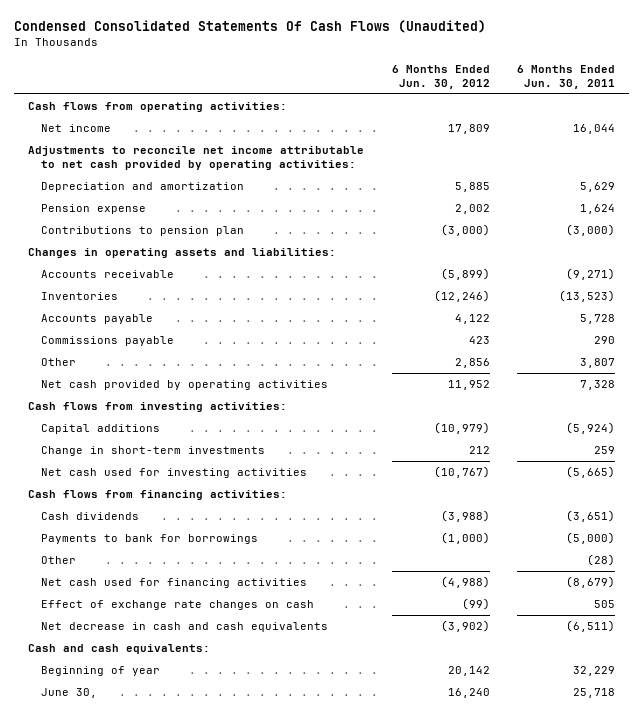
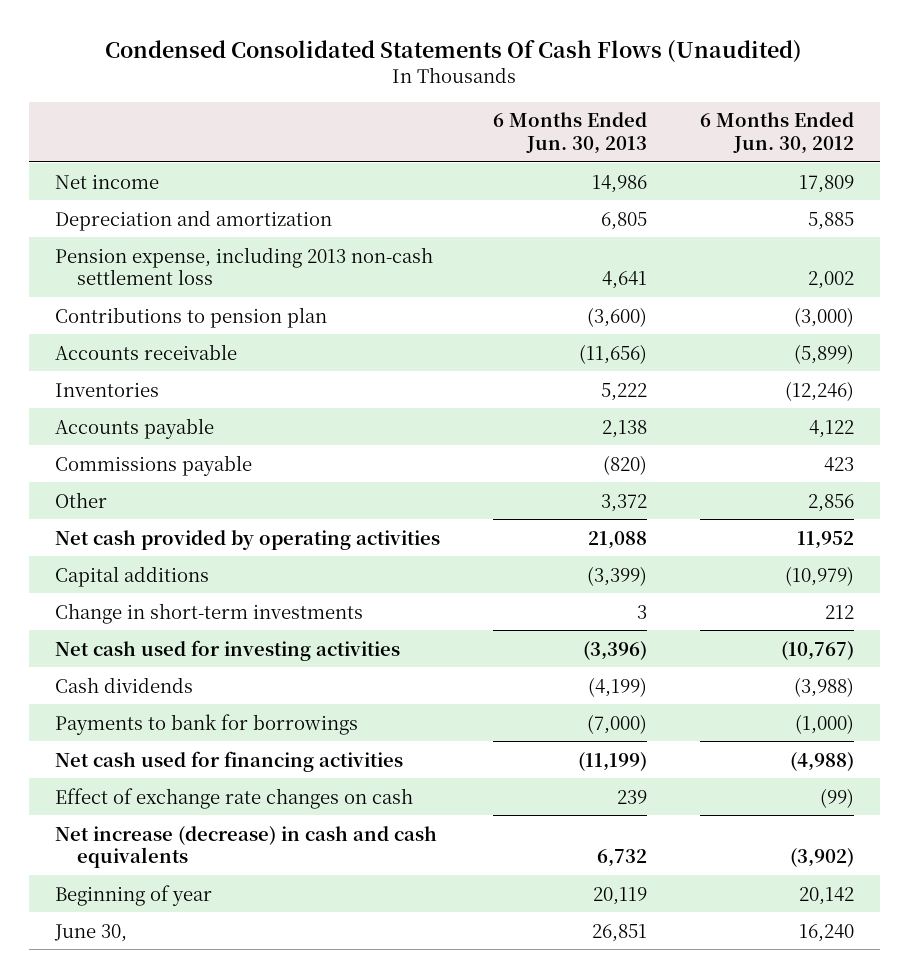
[517,64,616,89] 6 Months Ended Jun. 30, 2011 -> none
none -> [492,112,647,154] 6 Months Ended Jun. 30, 2013
[27,102,287,113] Cash flows from operating activities: -> none
[27,146,364,171] Adjustments to reconcile net income attributable to net cash provided by operating activities: -> none
[41,204,147,215] Pension expense -> [55,246,434,286] Pension expense, including 2013 non-cash settlement loss
[27,248,336,259] Changes in operating assets and liabilities: -> none
[27,402,287,413] Cash flows from investing activities: -> none
[27,490,287,501] Cash flows from financing activities: -> none
[41,556,77,565] Other -> none
[27,644,210,655] Cash and cash equivalents: -> none
[41,622,329,633] Net decrease in cash and cash equivalents -> [55,825,438,869] Net increase (decrease) in cash and cash equivalents

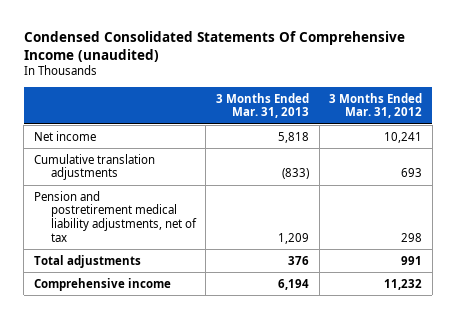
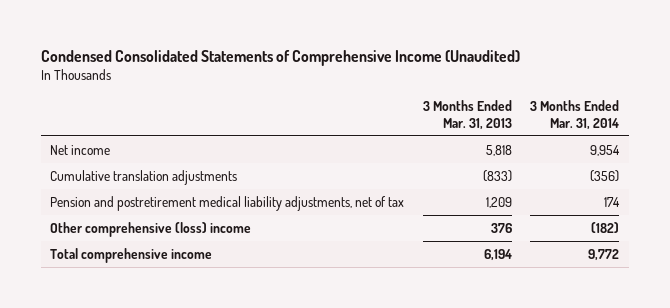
[23,30,405,62] Condensed Consolidated Statements Of Comprehensive Income (unaudited) -> [41,49,521,66] Condensed Consolidated Statements of Comprehensive Income (Unaudited)
[329,92,423,119] 3 Months Ended Mar. 31, 2012 -> none
none -> [530,99,620,130] 3 Months Ended Mar. 31, 2014
[33,254,141,268] Total adjustments -> [50,221,252,237] Other comprehensive (loss) income
[33,277,171,291] Comprehensive income -> [50,247,213,263] Total comprehensive income

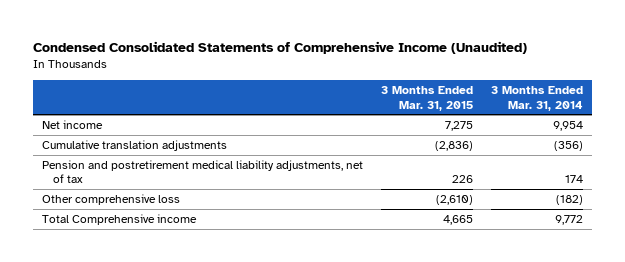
[422,99,512,130] 3 Months Ended Mar. 31, 2013 -> none
none -> [380,86,473,111] 3 Months Ended Mar. 31, 2015
[50,221,252,237] Other comprehensive (loss) income -> [42,193,181,205] Other comprehensive loss
[50,247,213,263] Total comprehensive income -> [42,213,198,225] Total Comprehensive income

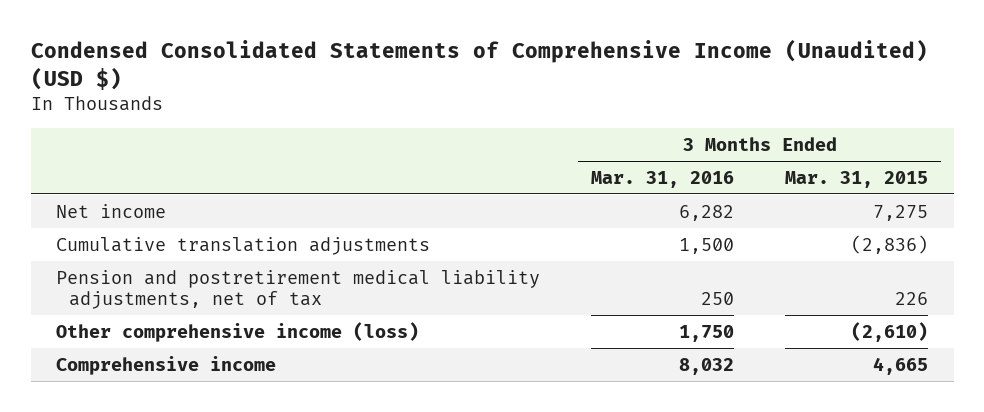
[33,40,528,54] Condensed Consolidated Statements of Comprehensive Income (Unaudited) -> [30,39,928,91] Condensed Consolidated Statements of Comprehensive Income (Unaudited) (USD $)
[490,86,583,111] 3 Months Ended Mar. 31, 2014 -> none
none -> [591,170,735,188] Mar. 31, 2016
[42,193,181,205] Other comprehensive loss -> [56,321,420,342] Other comprehensive income (loss)
[42,213,198,225] Total Comprehensive income -> [56,355,277,375] Comprehensive income

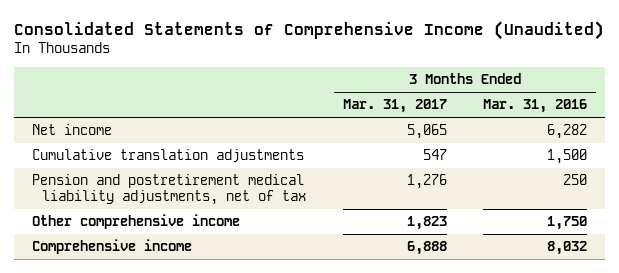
[30,39,928,91] Condensed Consolidated Statements of Comprehensive Income (Unaudited) (USD $) -> [13,20,604,40] Consolidated Statements of Comprehensive Income (Unaudited)
[785,170,929,188] Mar. 31, 2015 -> none
none -> [342,99,447,114] Mar. 31, 2017
[56,321,420,342] Other comprehensive income (loss) -> [32,214,241,230] Other comprehensive income

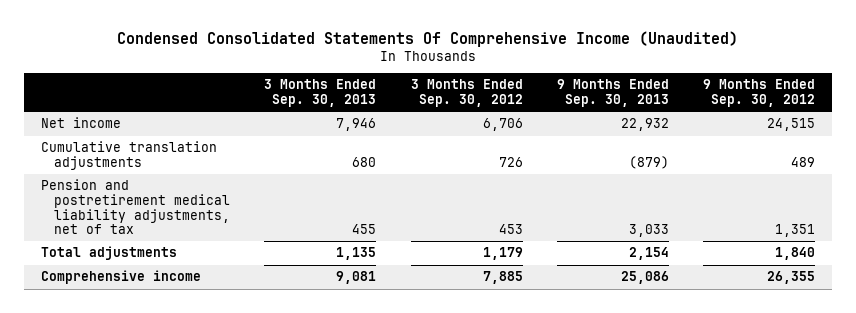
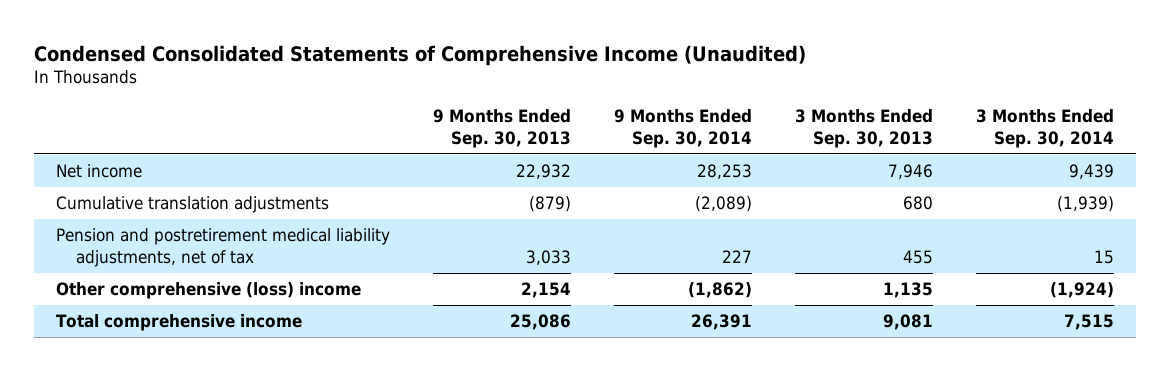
[117,30,739,47] Condensed Consolidated Statements Of Comprehensive Income (Unaudited) -> [34,44,807,66] Condensed Consolidated Statements of Comprehensive Income (Unaudited)
[410,79,523,108] 3 Months Ended Sep. 30, 2012 -> none
[703,79,816,108] 9 Months Ended Sep. 30, 2012 -> none
none -> [613,109,752,149] 9 Months Ended Sep. 30, 2014
none -> [976,109,1115,149] 3 Months Ended Sep. 30, 2014
[41,246,178,261] Total adjustments -> [55,282,361,300] Other comprehensive (loss) income
[41,270,202,285] Comprehensive income -> [55,314,302,332] Total comprehensive income

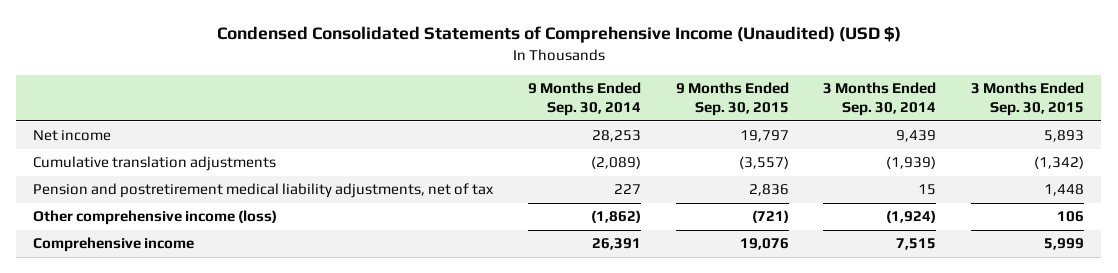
[34,44,807,66] Condensed Consolidated Statements of Comprehensive Income (Unaudited) -> [216,26,901,44] Condensed Consolidated Statements of Comprehensive Income (Unaudited) (USD $)
[432,109,571,149] 9 Months Ended Sep. 30, 2013 -> none
[795,109,934,149] 3 Months Ended Sep. 30, 2013 -> none
none -> [675,82,789,117] 9 Months Ended Sep. 30, 2015
none -> [971,82,1085,117] 3 Months Ended Sep. 30, 2015
[55,282,361,300] Other comprehensive (loss) income -> [33,210,278,226] Other comprehensive income (loss)
[55,314,302,332] Total comprehensive income -> [33,237,195,253] Comprehensive income

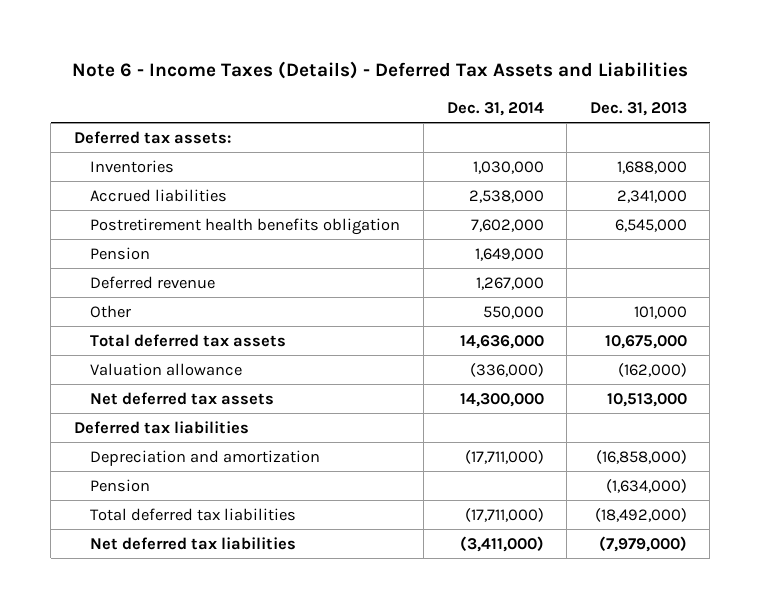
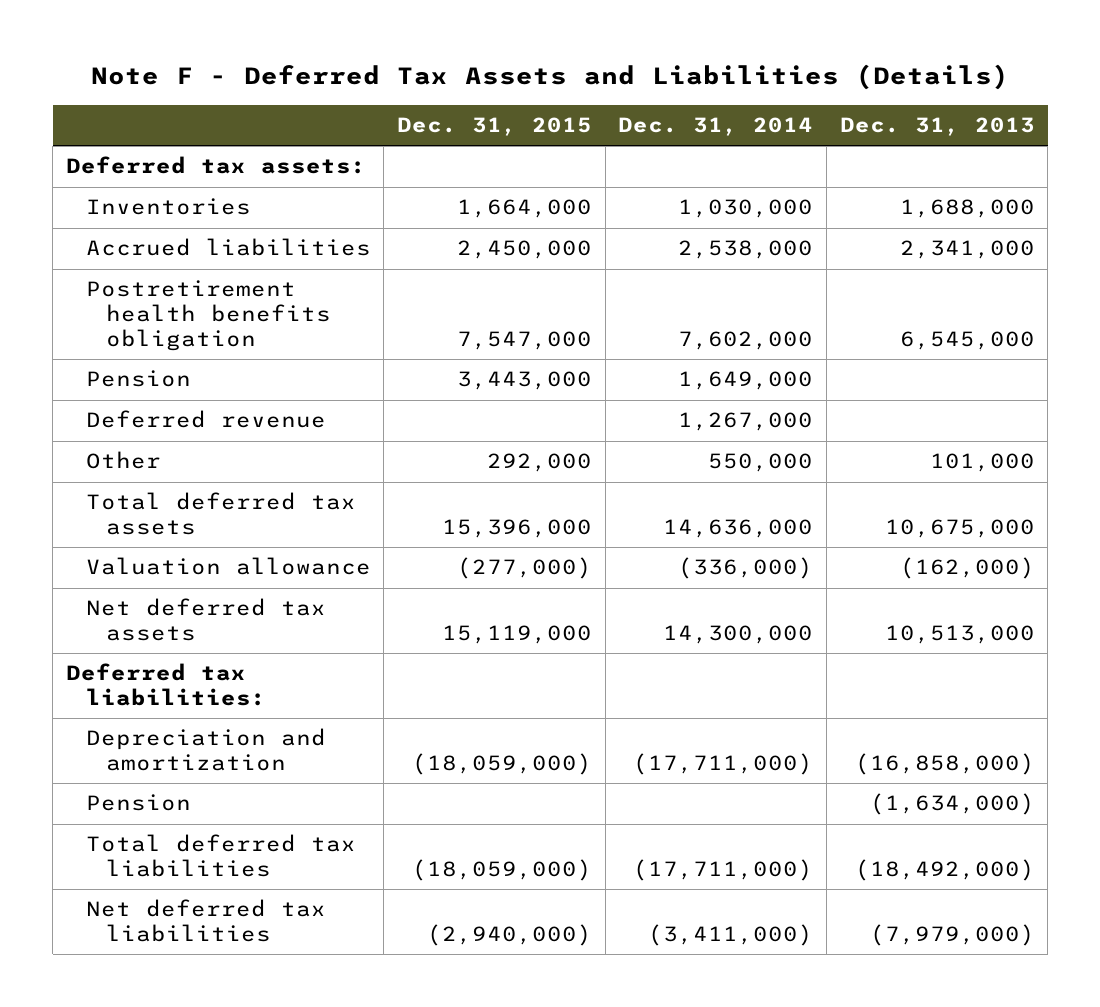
[72,61,689,80] Note 6 - Income Taxes (Details) - Deferred Tax Assets and Liabilities -> [91,64,1010,91] Note F - Deferred Tax Assets and Liabilities (Details)
none -> [397,116,593,136] Dec. 31, 2015
[73,420,249,434] Deferred tax liabilities -> [65,663,266,707] Deferred tax liabilities:

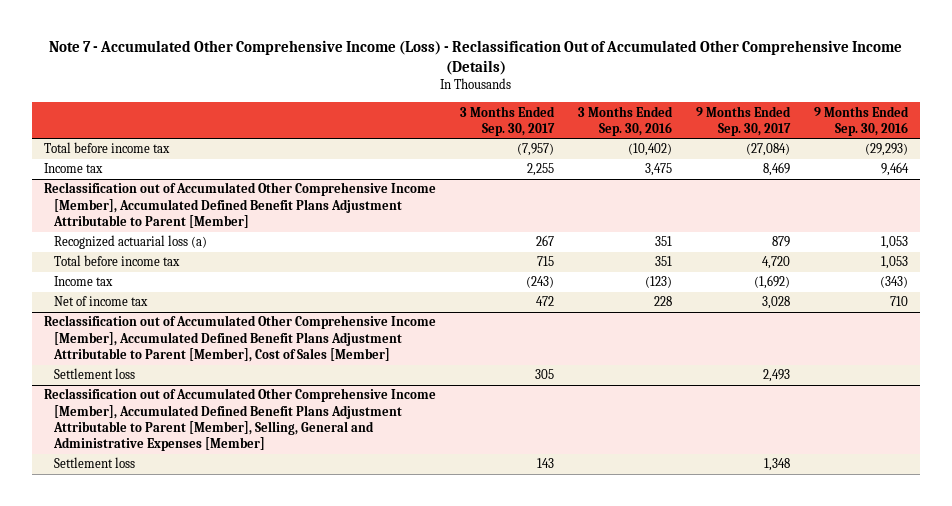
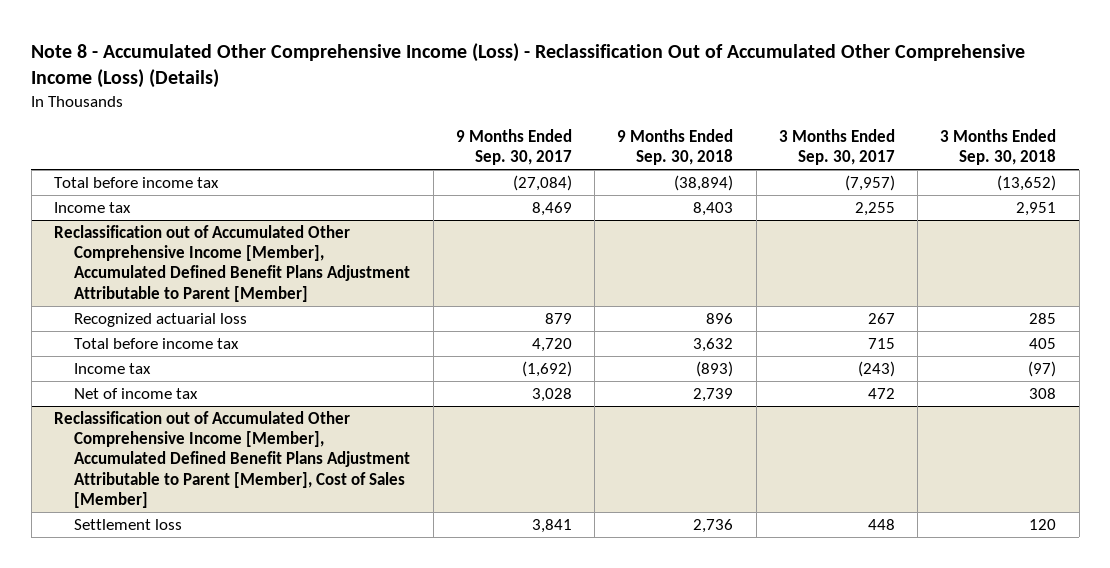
[48,39,902,75] Note 7 - Accumulated Other Comprehensive Income (Loss) - Reclassification Out of Accumulated Other Comprehensive Income (Details) -> [31,42,1026,89] Note 8 - Accumulated Other Comprehensive Income (Loss) - Reclassification Out of Accumulated Other Comprehensive Income (Loss) (Details)
[577,105,673,136] 3 Months Ended Sep. 30, 2016 -> none
[813,105,909,136] 9 Months Ended Sep. 30, 2016 -> none
none -> [617,128,734,166] 9 Months Ended Sep. 30, 2018
none -> [940,128,1057,166] 3 Months Ended Sep. 30, 2018
[54,235,208,250] Recognized actuarial loss (a) -> [74,312,248,327] Recognized actuarial loss
[43,388,436,452] Reclassification out of Accumulated Other Comprehensive Income [Member], Accumulated Defined Benefit Plans Adjustment Attributable to Parent [Member], Selling, General and Administrative Expenses [Member] -> none
[54,457,136,469] Settlement loss -> none
[534,369,554,380] 305 -> [867,518,895,530] 448
[762,369,790,383] 2,493 -> [531,518,572,533] 3,841

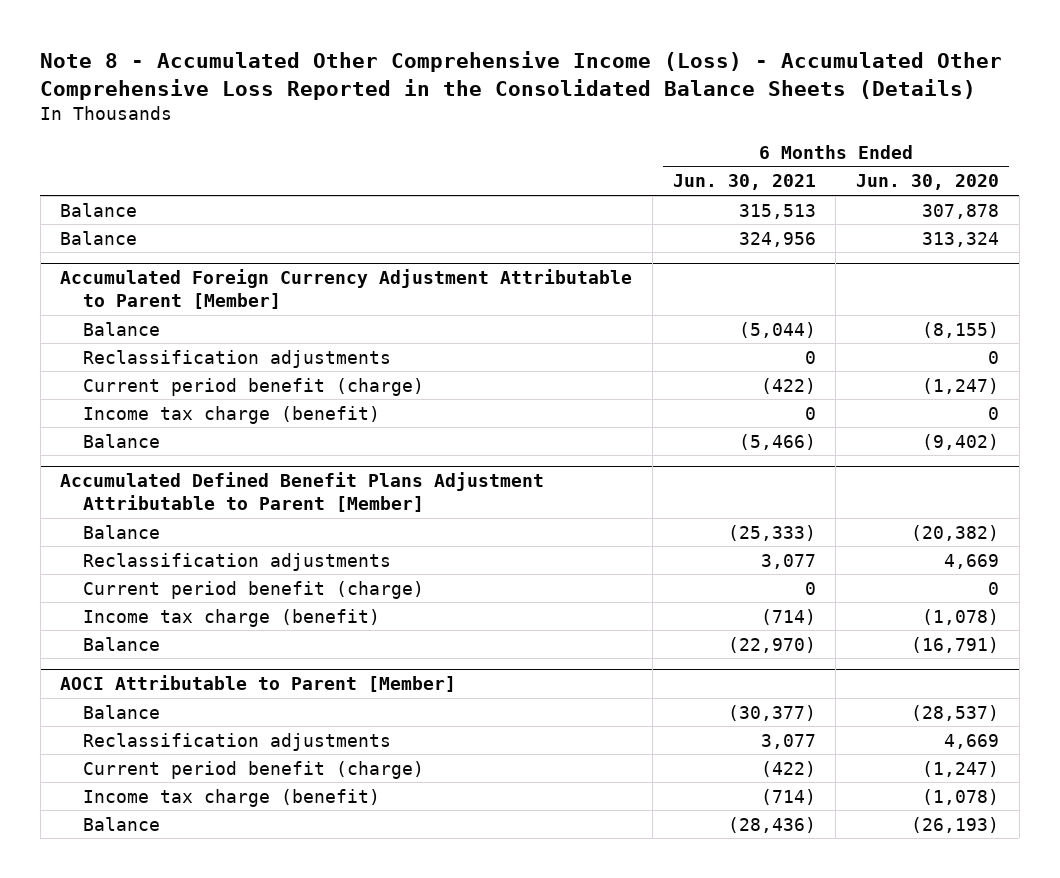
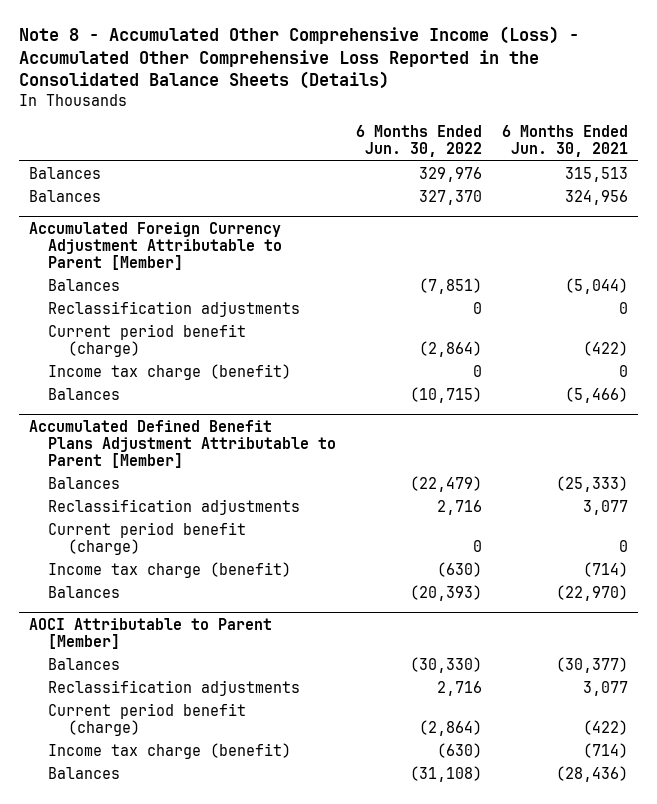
[856,174,1000,191] Jun. 30, 2020 -> none
none -> [356,125,483,158] 6 Months Ended Jun. 30, 2022
[60,202,138,217] Balance -> [28,166,101,179] Balances
[60,230,138,245] Balance -> [28,189,101,202] Balances
[83,321,161,336] Balance -> [48,278,121,291] Balances
[83,433,161,448] Balance -> [48,387,121,400] Balances
[83,524,161,539] Balance -> [48,476,121,489] Balances
[83,636,161,651] Balance -> [48,585,121,598] Balances
[83,704,161,719] Balance -> [48,657,121,670] Balances
[83,816,161,831] Balance -> [48,766,121,779] Balances

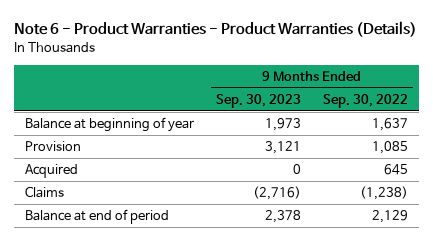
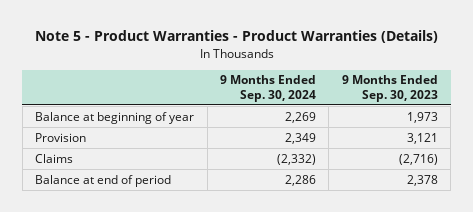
[14,21,418,38] Note 6 - Product Warranties - Product Warranties (Details) -> [34,30,438,44] Note 5 - Product Warranties - Product Warranties (Details)
[322,94,408,109] Sep. 30, 2022 -> none
none -> [220,75,317,102] 9 Months Ended Sep. 30, 2024
[25,164,79,179] Acquired -> none

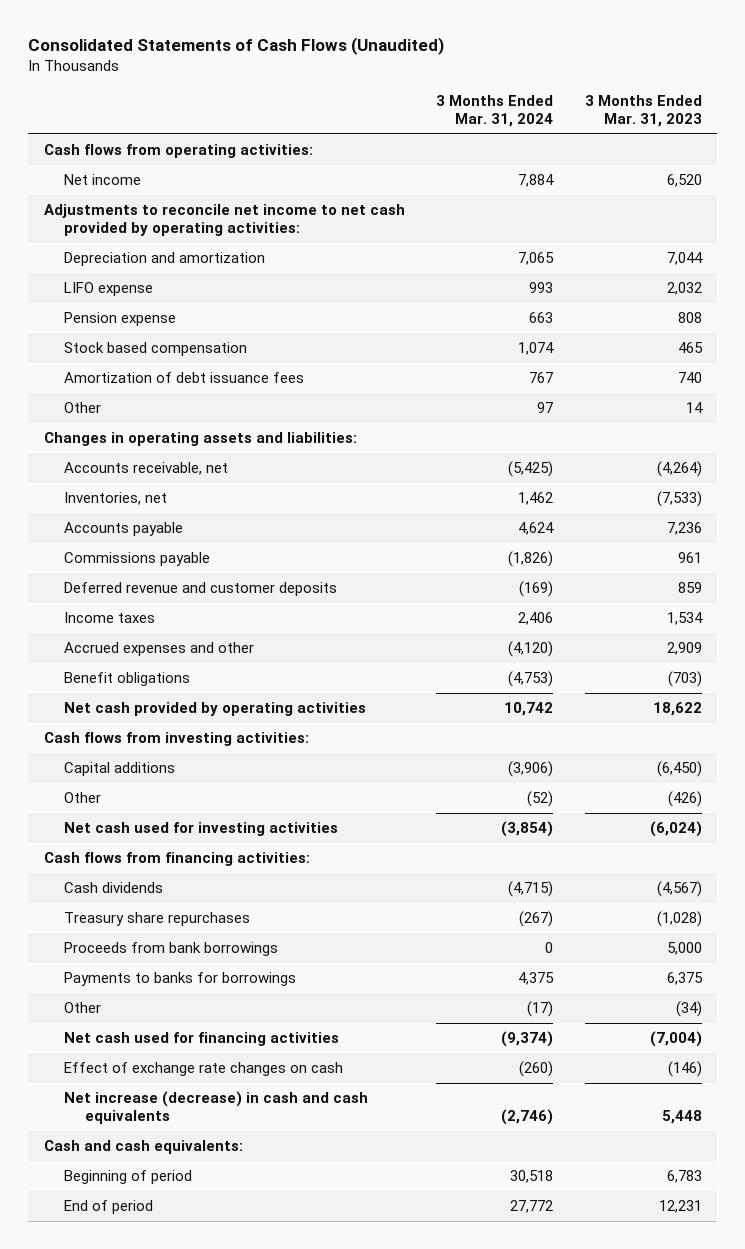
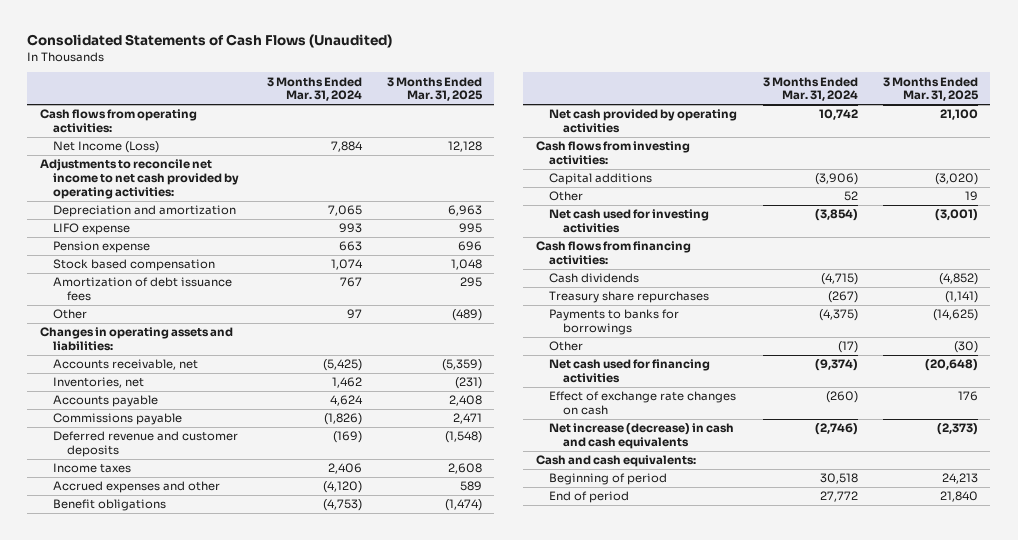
[584,94,702,127] 3 Months Ended Mar. 31, 2023 -> none
none -> [386,76,483,102] 3 Months Ended Mar. 31, 2025
[64,174,142,186] Net income -> [53,141,160,154] Net Income (Loss)
[527,791,554,808] (52) -> [843,191,858,202] 52
[64,942,279,957] Proceeds from bank borrowings -> none
[518,972,555,986] 4,375 -> [818,309,858,322] (4,375)

